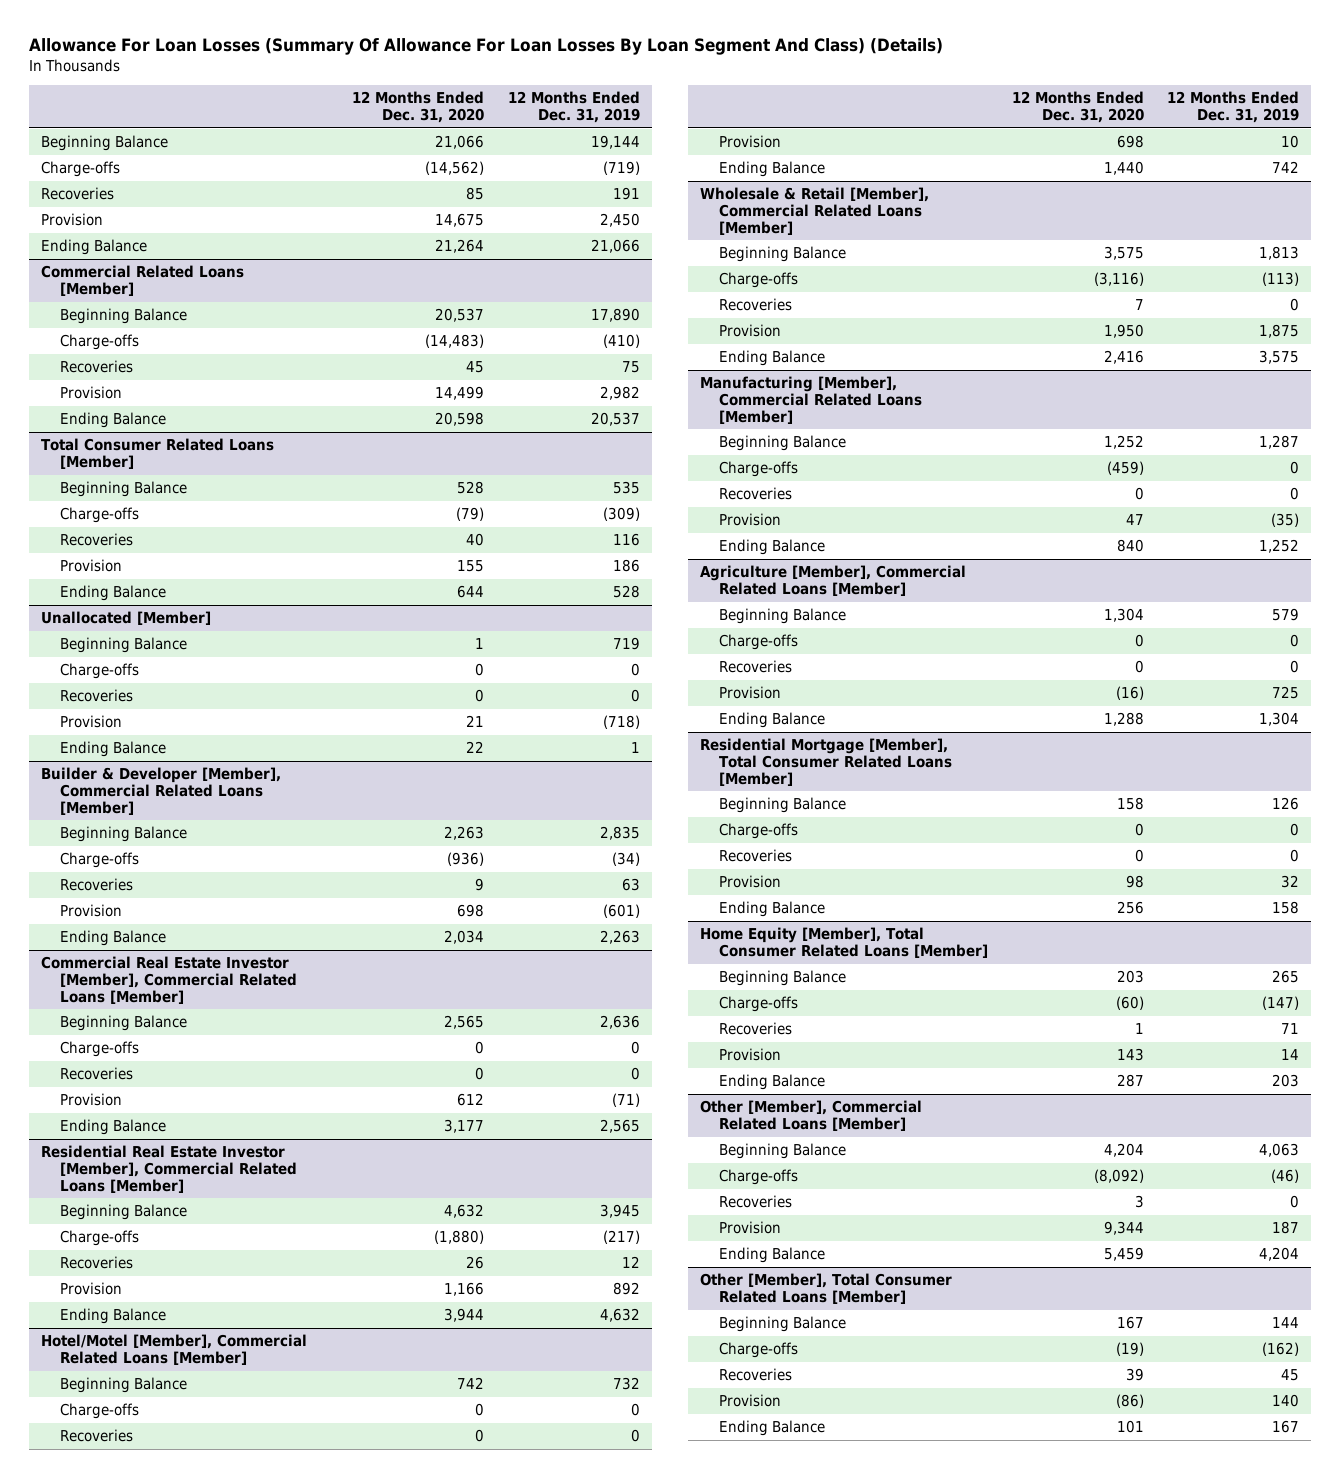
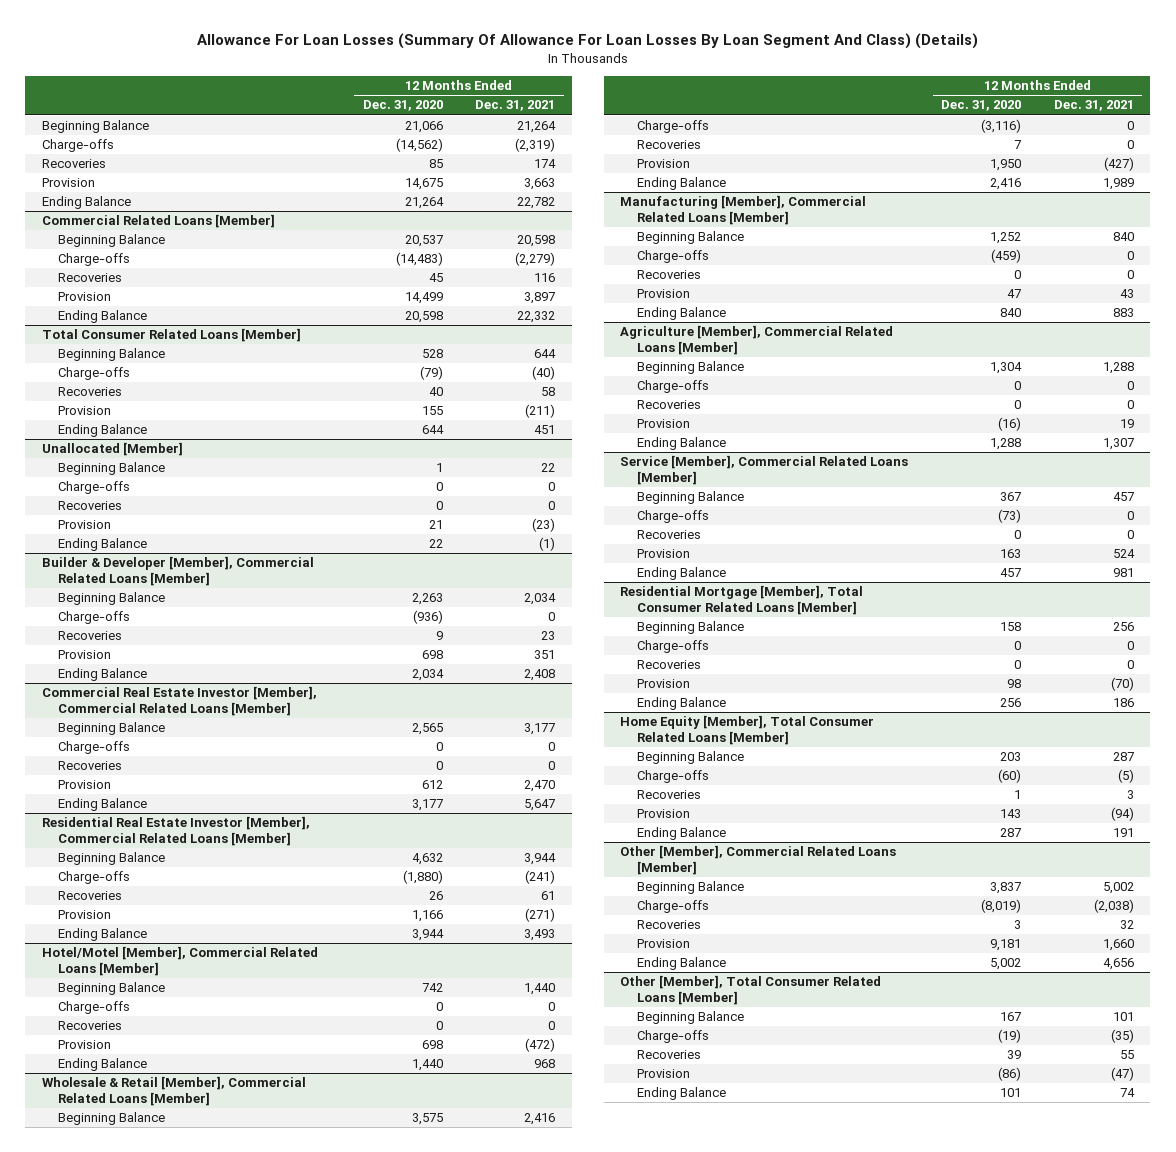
[508,91,641,123] 12 Months Ended Dec. 31, 2019 -> none
none -> [475,100,556,112] Dec. 31, 2021
none -> [620,455,909,485] Service [Member], Commercial Related Loans [Member]
none -> [636,491,744,505] Beginning Balance
none -> [636,510,709,524] Charge-offs
none -> [636,530,701,540] Recoveries
none -> [636,549,690,559] Provision
none -> [636,567,726,581] Ending Balance
[1103,1143,1144,1158] 4,204 -> [990,882,1022,895] 3,837
[1093,1169,1144,1184] (8,092) -> [981,899,1022,914] (8,019)
[1103,1221,1144,1236] 9,344 -> [990,939,1022,952] 9,181
[1103,1247,1144,1262] 5,459 -> [990,958,1022,971] 5,002

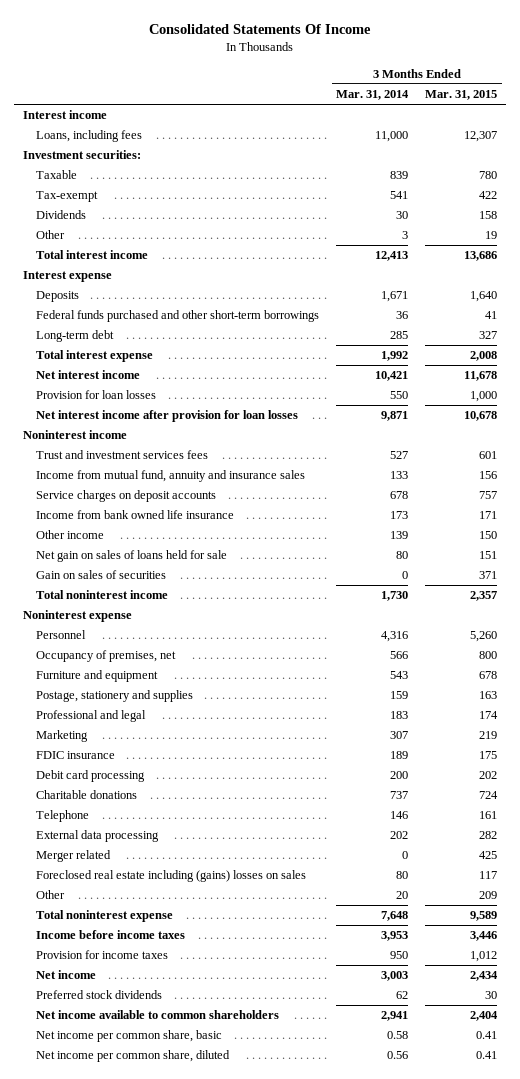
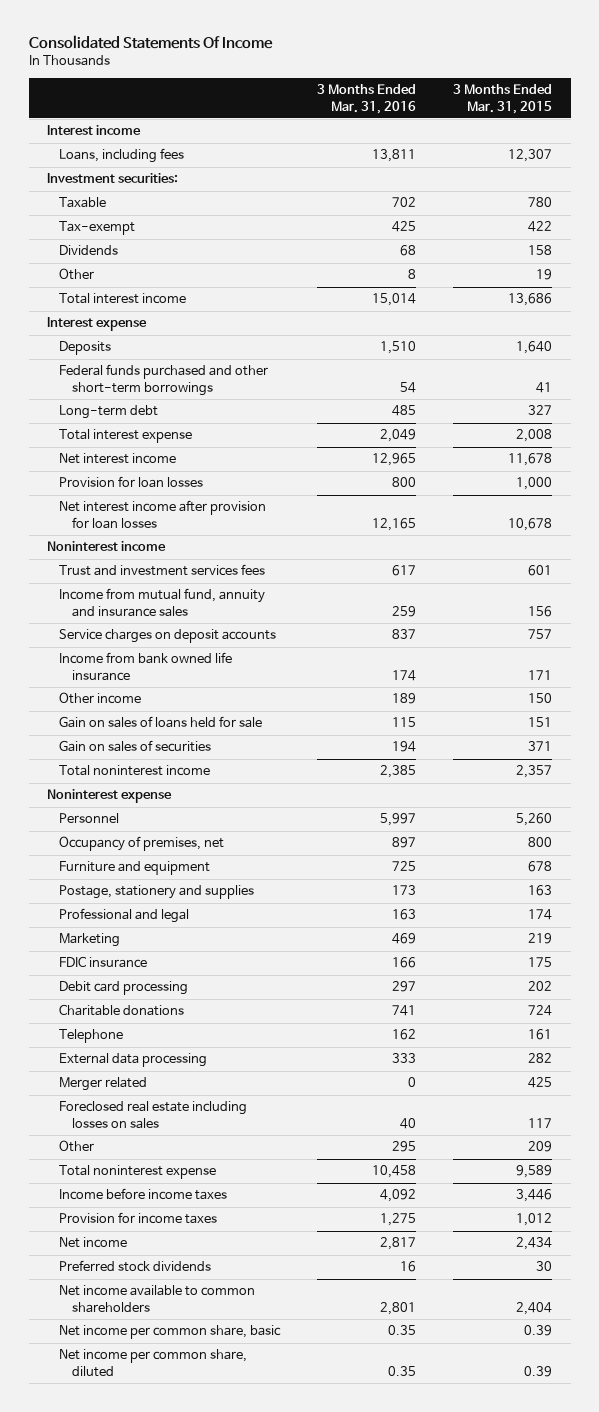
[336,90,410,101] Mar. 31, 2014 -> none
none -> [317,84,417,114] 3 Months Ended Mar. 31, 2016
[35,550,227,563] Net gain on sales of loans held for sale -> [59,716,263,729] Gain on sales of loans held for sale
[35,870,306,883] Foreclosed real estate including (gains) losses on sales -> [59,1101,248,1129] Foreclosed real estate including losses on sales
[476,1031,498,1040] 0.41 -> [524,1325,553,1337] 0.39
[476,1051,498,1060] 0.41 -> [524,1365,553,1377] 0.39

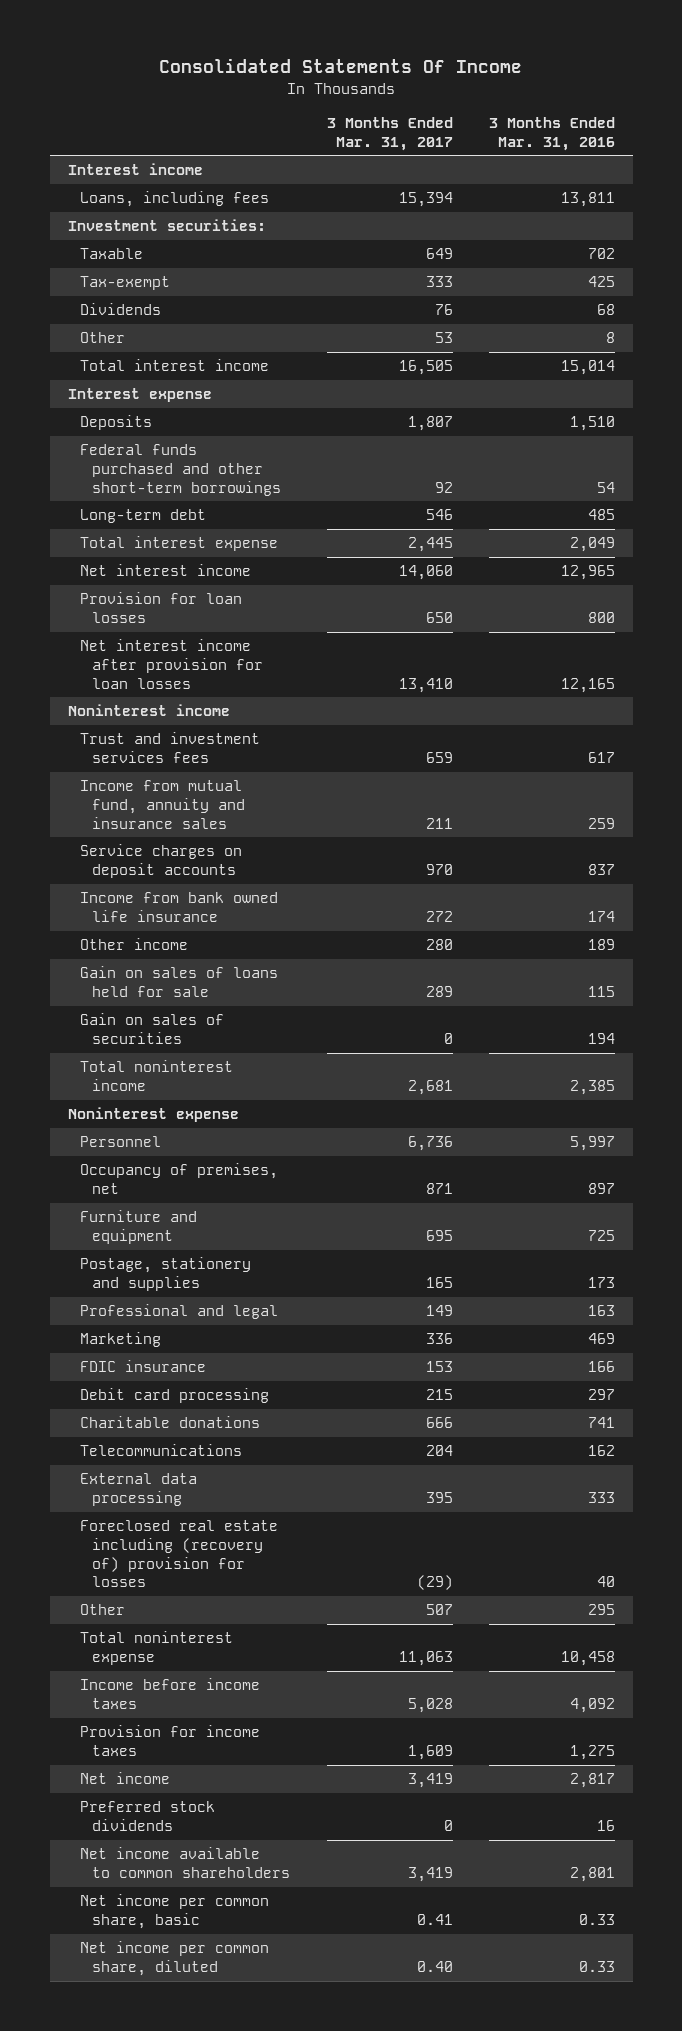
[453,84,553,114] 3 Months Ended Mar. 31, 2015 -> none
none -> [326,117,453,151] 3 Months Ended Mar. 31, 2017
[59,1029,124,1044] Telephone -> [80,1444,243,1457] Telecommunications
[59,1077,148,1092] Merger related -> none
[59,1101,248,1129] Foreclosed real estate including losses on sales -> none
none -> [80,1520,279,1588] Foreclosed real estate including (recovery of) provision for losses
[388,1325,417,1336] 0.35 -> [578,1913,615,1925] 0.33
[388,1365,417,1376] 0.35 -> [578,1960,615,1972] 0.33

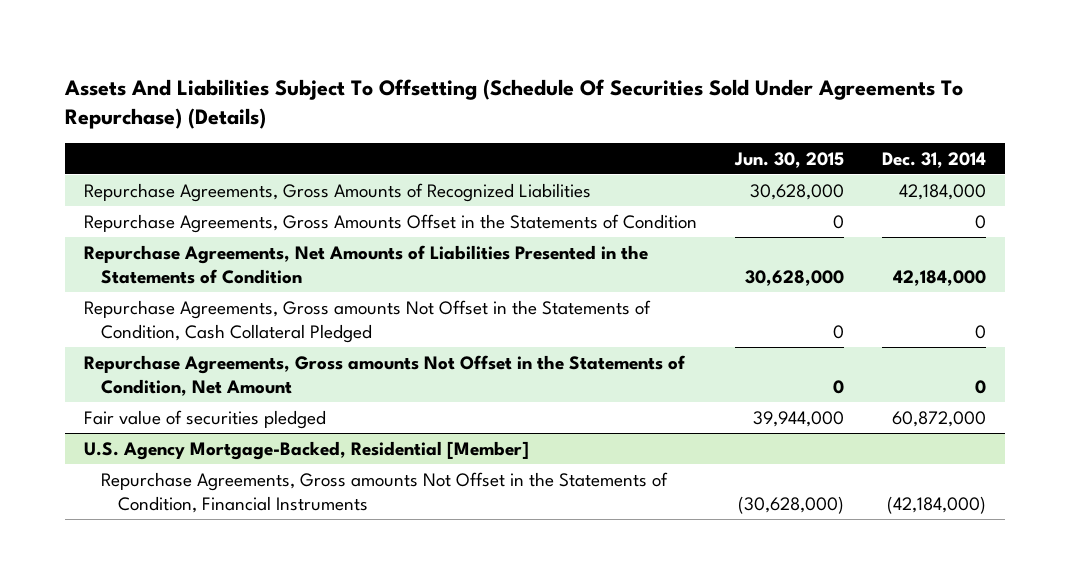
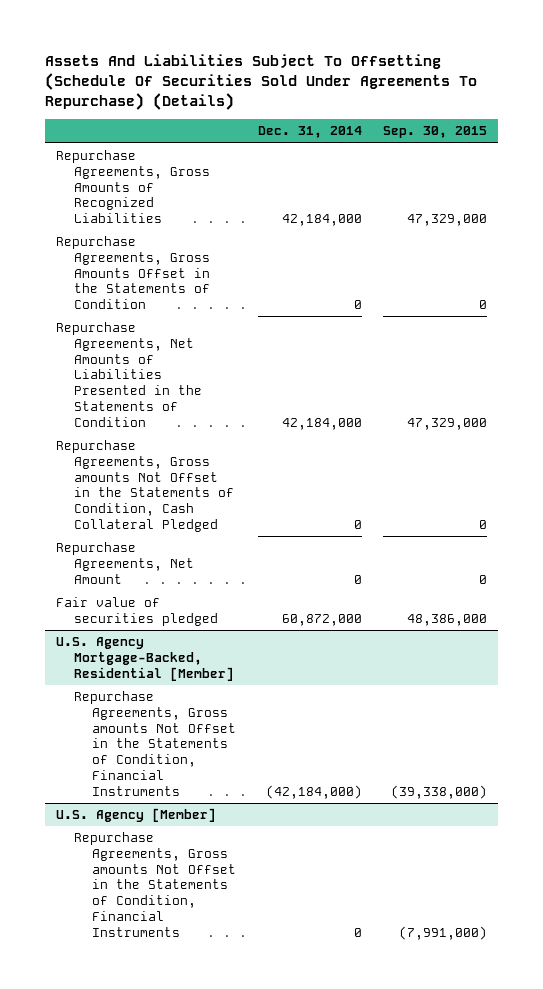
[734,151,845,168] Jun. 30, 2015 -> none
none -> [383,126,488,139] Sep. 30, 2015
[84,354,687,396] Repurchase Agreements, Gross amounts Not Offset in the Statements of Condition, Net Amount -> [56,542,195,584] Repurchase Agreements, Net Amount
none -> [56,808,217,823] U.S. Agency [Member]
none -> [74,832,237,937] Repurchase Agreements, Gross amounts Not Offset in the Statements of Condition, Financial Instruments

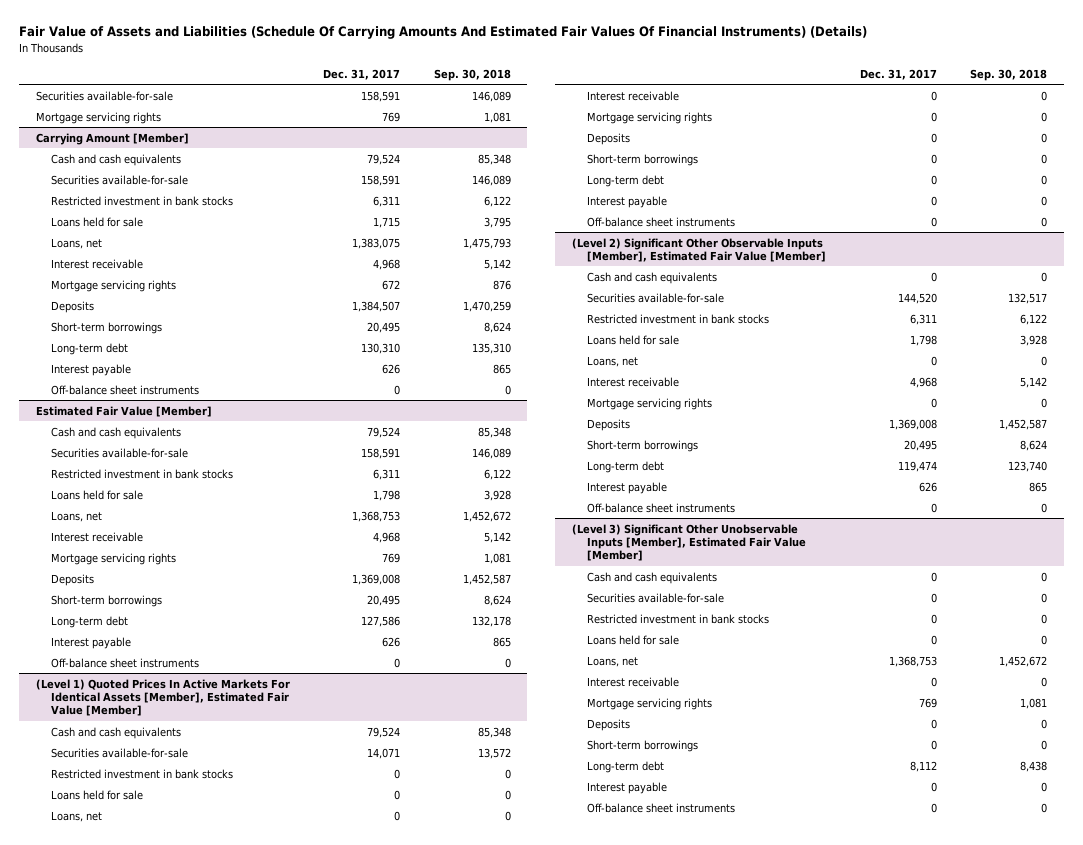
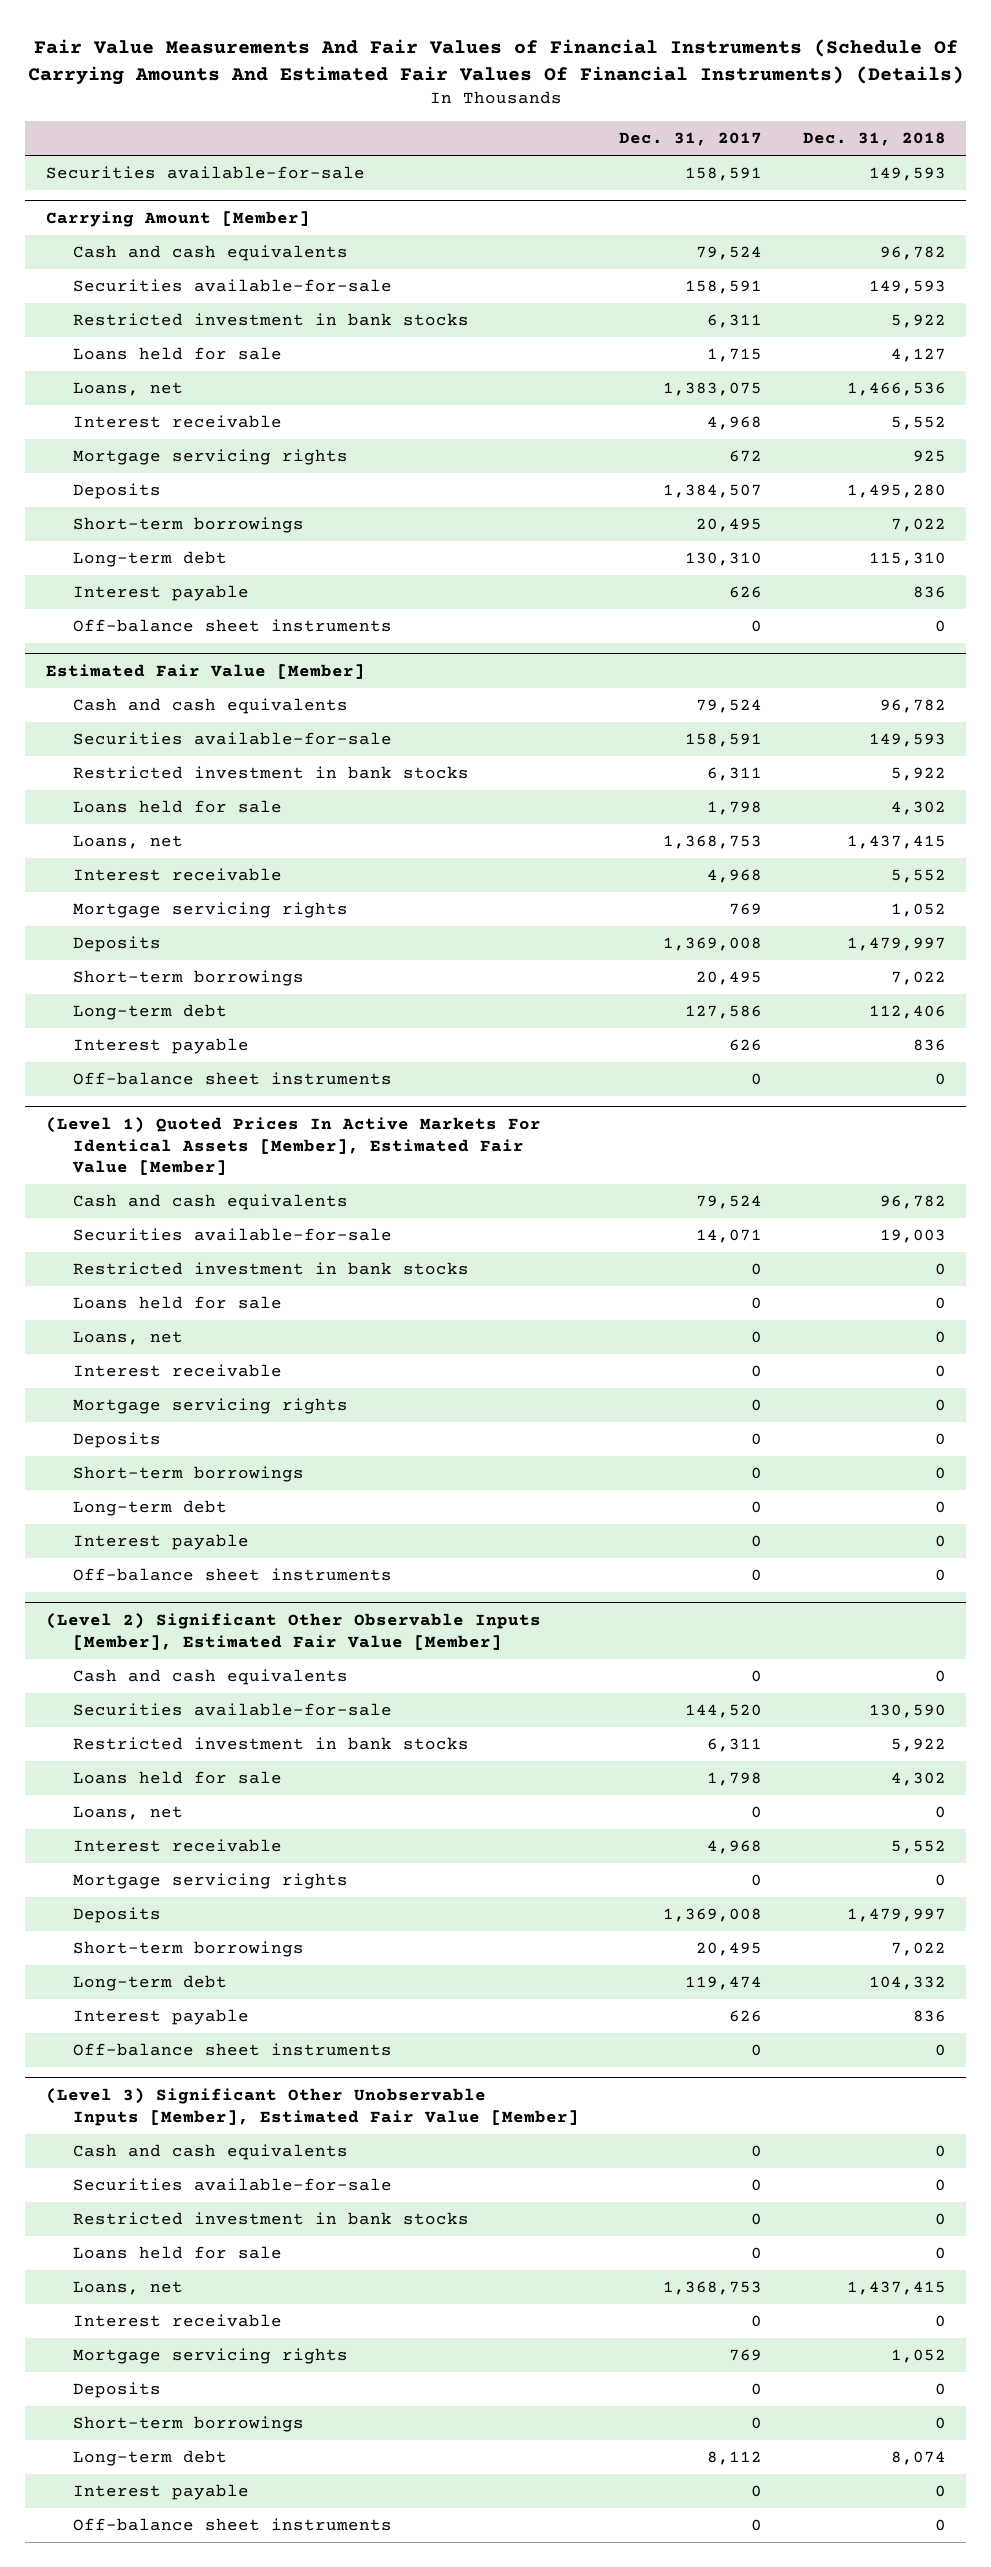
[19,26,868,40] Fair Value of Assets and Liabilities (Schedule Of Carrying Amounts And Estimated Fair Values Of Financial Instruments) (Details) -> [27,38,964,85] Fair Value Measurements And Fair Values of Financial Instruments (Schedule Of Carrying Amounts And Estimated Fair Values Of Financial Instruments) (Details)
[433,68,511,81] Sep. 30, 2018 -> none
none -> [802,132,946,147] Dec. 31, 2018
[35,111,161,124] Mortgage servicing rights -> none

